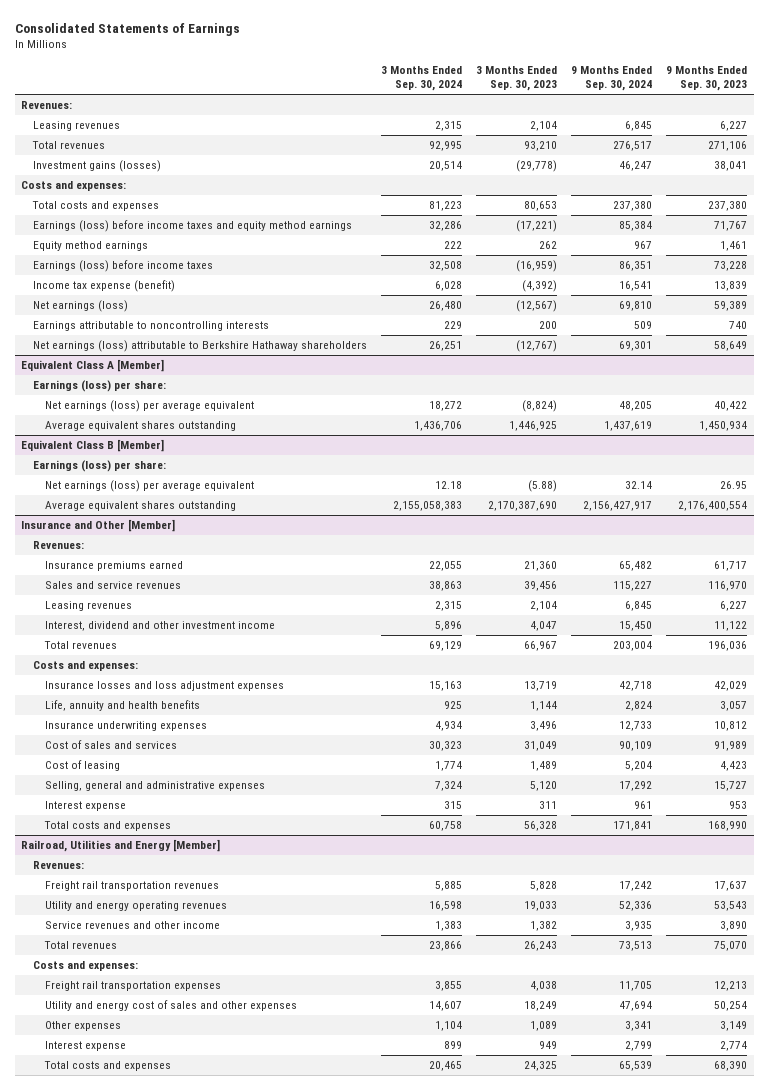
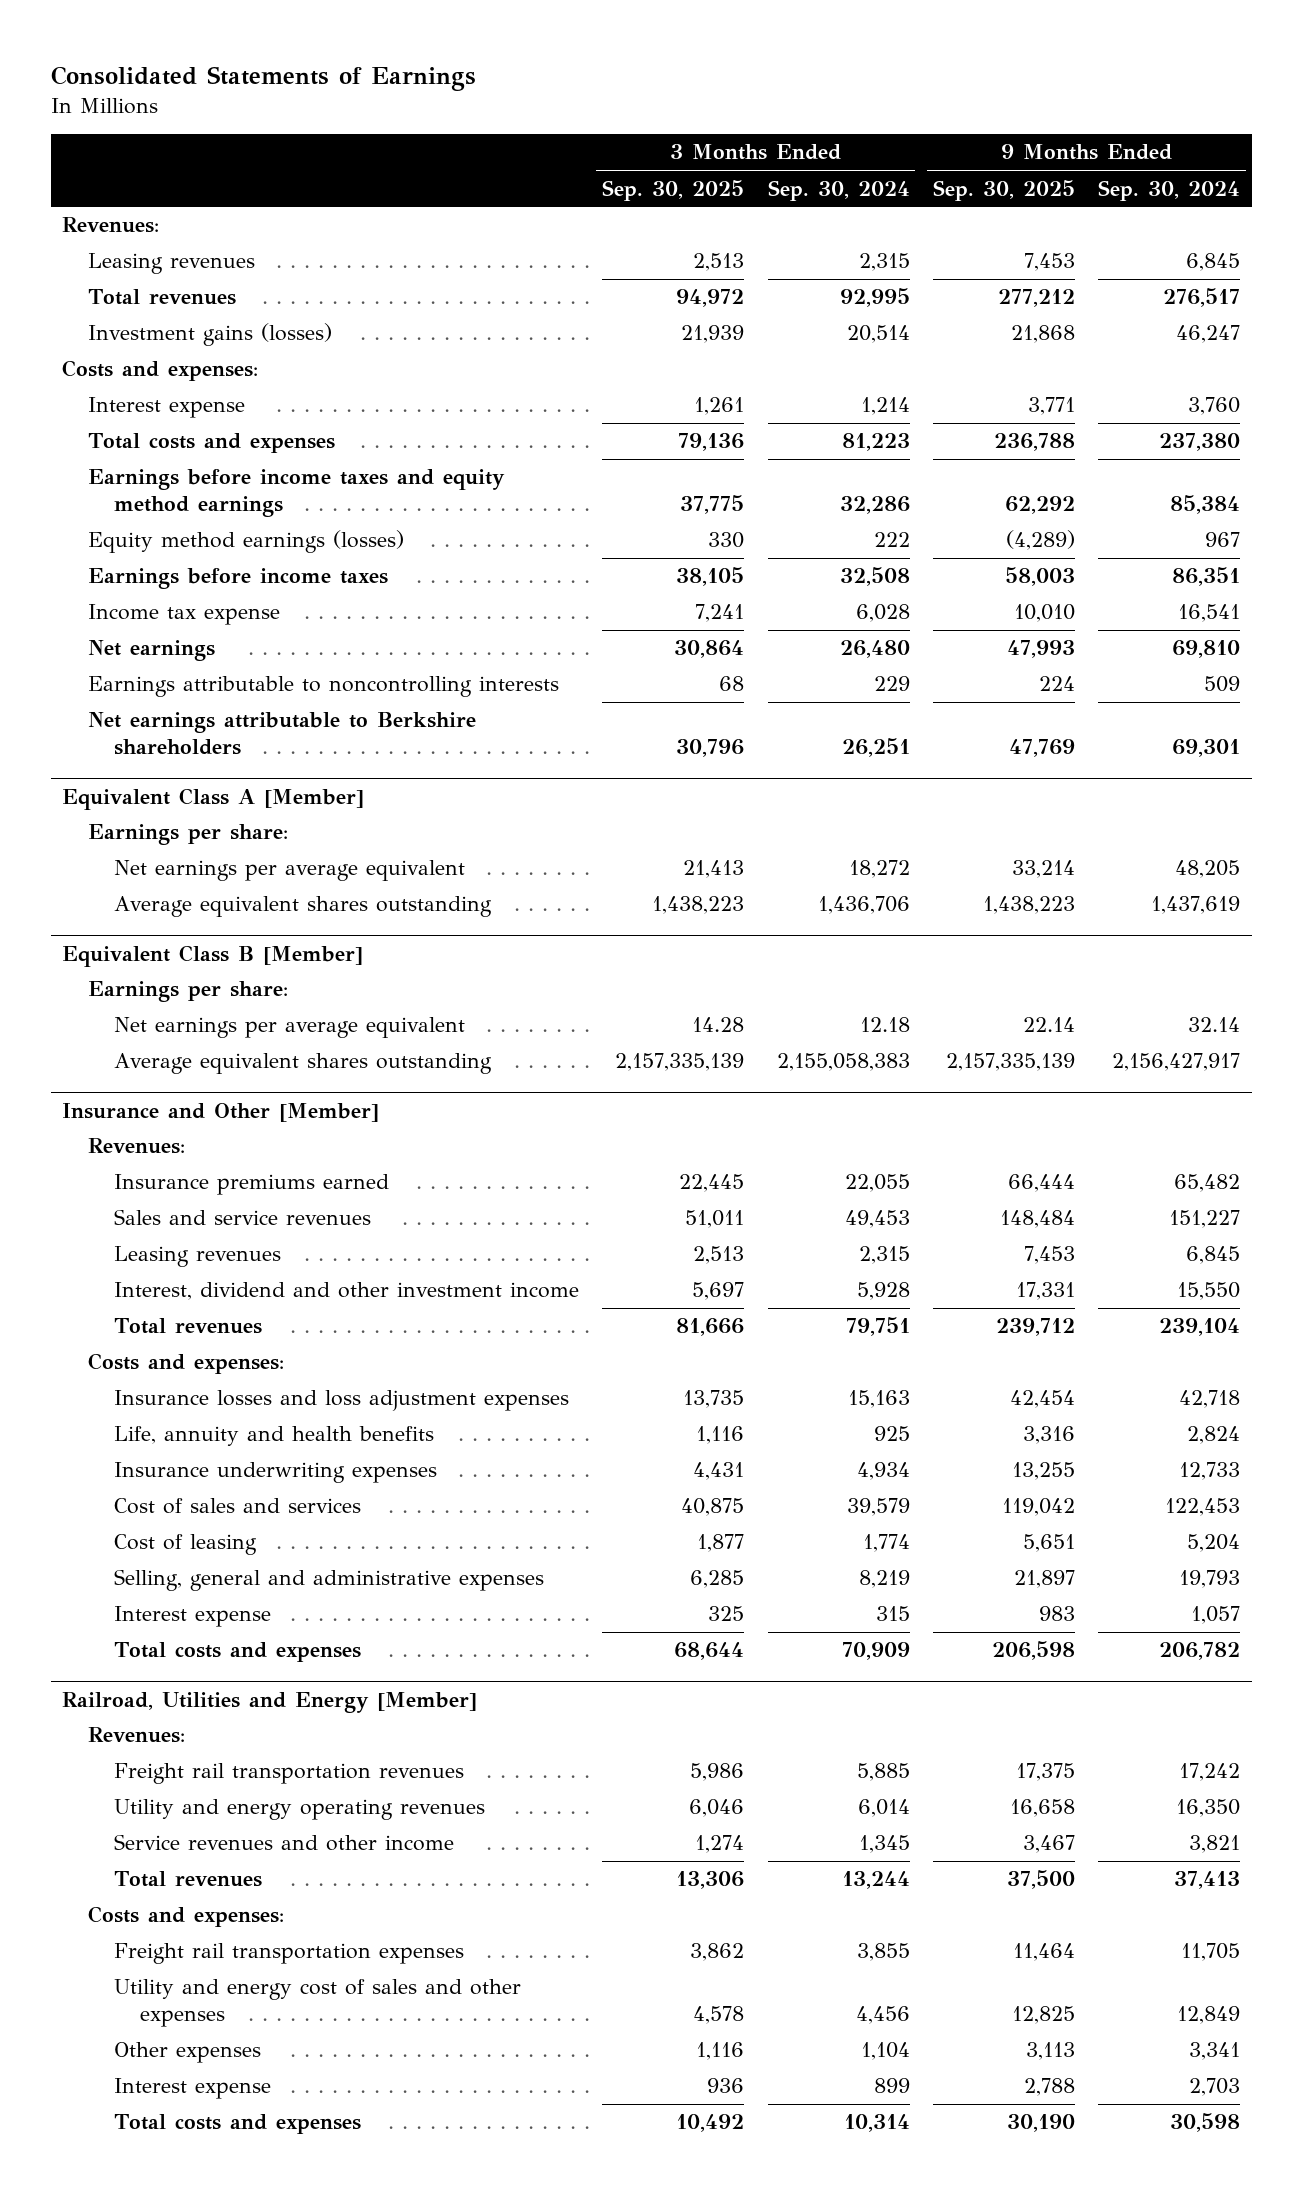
[476,66,558,92] 3 Months Ended Sep. 30, 2023 -> none
[665,66,747,92] 9 Months Ended Sep. 30, 2023 -> none
none -> [602,179,745,201] Sep. 30, 2025
none -> [932,179,1075,201] Sep. 30, 2025
none -> [88,397,246,419] Interest expense
[33,220,353,233] Earnings (loss) before income taxes and equity method earnings -> [88,469,506,518] Earnings before income taxes and equity method earnings
[33,241,149,252] Equity method earnings -> [88,530,405,554] Equity method earnings (losses)
[33,260,214,273] Earnings (loss) before income taxes -> [88,568,389,590] Earnings before income taxes
[33,280,176,293] Income tax expense (benefit) -> [88,604,281,626] Income tax expense
[33,300,129,313] Net earnings (loss) -> [88,640,216,662] Net earnings
[33,340,368,353] Net earnings (loss) attributable to Berkshire Hathaway shareholders -> [88,712,477,756] Net earnings attributable to Berkshire shareholders
[33,380,167,393] Earnings (loss) per share: -> [88,824,289,846] Earnings per share:
[45,400,255,413] Net earnings (loss) per average equivalent -> [113,860,465,882] Net earnings per average equivalent
[33,460,167,473] Earnings (loss) per share: -> [88,981,289,1003] Earnings per share:
[45,480,255,493] Net earnings (loss) per average equivalent -> [113,1017,465,1039] Net earnings per average equivalent
[429,581,463,592] 38,863 -> [844,1210,910,1229] 49,453
[612,581,652,592] 115,227 -> [1169,1210,1241,1229] 151,227
[435,621,463,632] 5,896 -> [856,1282,910,1301] 5,928
[618,621,652,632] 15,450 -> [1177,1282,1241,1301] 15,550
[429,641,463,652] 69,129 -> [845,1317,910,1337] 79,751
[612,641,652,652] 203,004 -> [1159,1318,1241,1337] 239,104
[429,741,463,752] 30,323 -> [846,1498,910,1517] 39,579
[618,741,652,752] 90,109 -> [1165,1498,1241,1517] 122,453
[435,781,463,792] 7,324 -> [858,1570,910,1589] 8,219
[618,781,652,792] 17,292 -> [1179,1570,1241,1589] 19,793
[633,801,652,810] 961 -> [1191,1606,1241,1625] 1,057
[429,821,463,832] 60,758 -> [841,1642,910,1661] 70,909
[612,821,652,832] 171,841 -> [1159,1642,1241,1661] 206,782
[429,901,463,912] 16,598 -> [857,1799,910,1818] 6,014
[618,901,652,912] 52,336 -> [1176,1799,1241,1818] 16,350
[435,921,463,932] 1,383 -> [858,1835,910,1854] 1,345
[624,921,652,932] 3,935 -> [1189,1835,1241,1854] 3,821
[429,941,463,952] 23,866 -> [841,1871,910,1890] 13,244
[618,941,652,952] 73,513 -> [1174,1871,1241,1890] 37,413
[429,1001,463,1012] 14,607 -> [855,2006,910,2025] 4,456
[618,1001,652,1012] 47,694 -> [1177,2006,1241,2025] 12,849
[624,1041,652,1052] 2,799 -> [1189,2078,1241,2097] 2,703
[429,1061,463,1072] 20,465 -> [843,2114,910,2133] 10,314
[618,1061,652,1072] 65,539 -> [1170,2113,1241,2133] 30,598

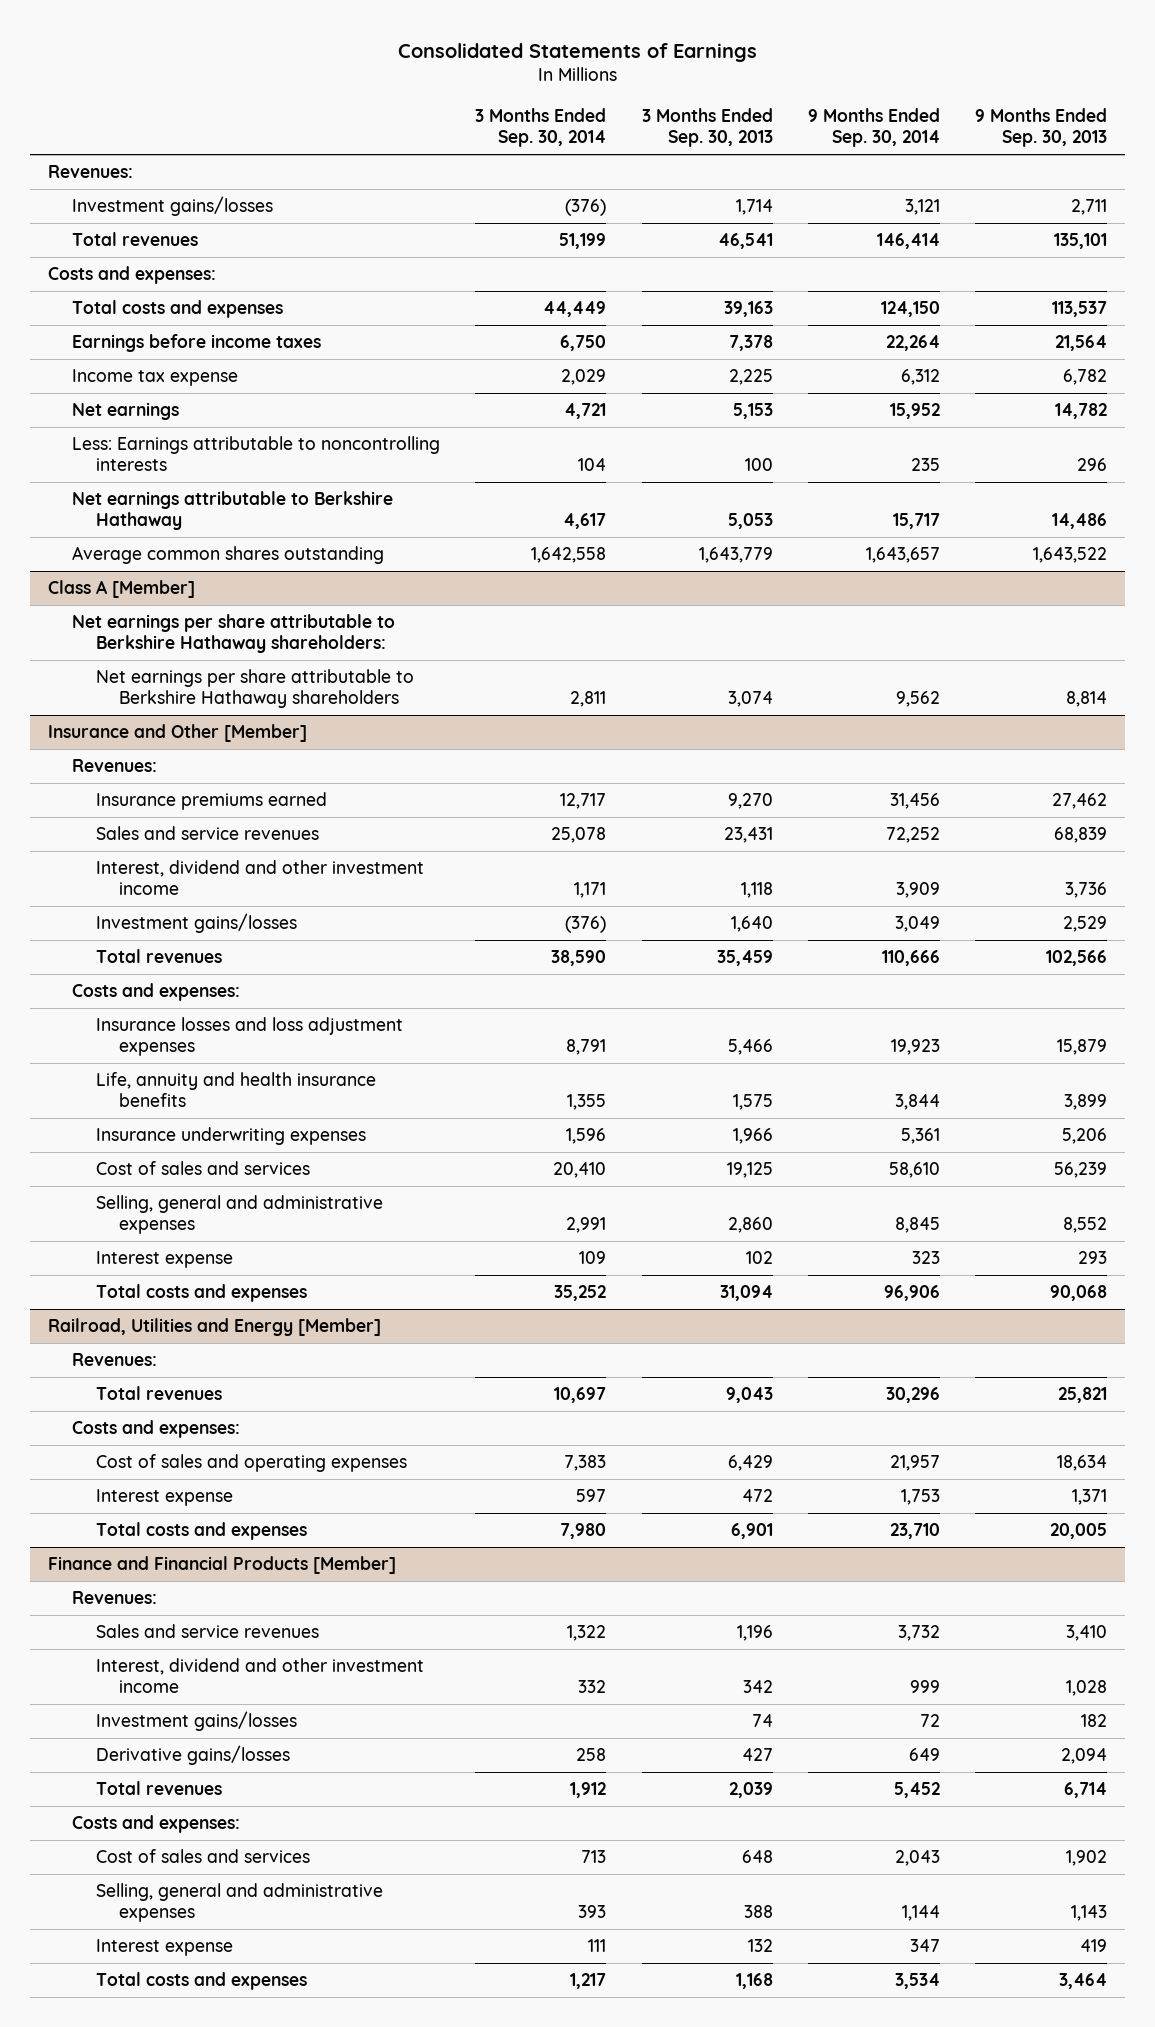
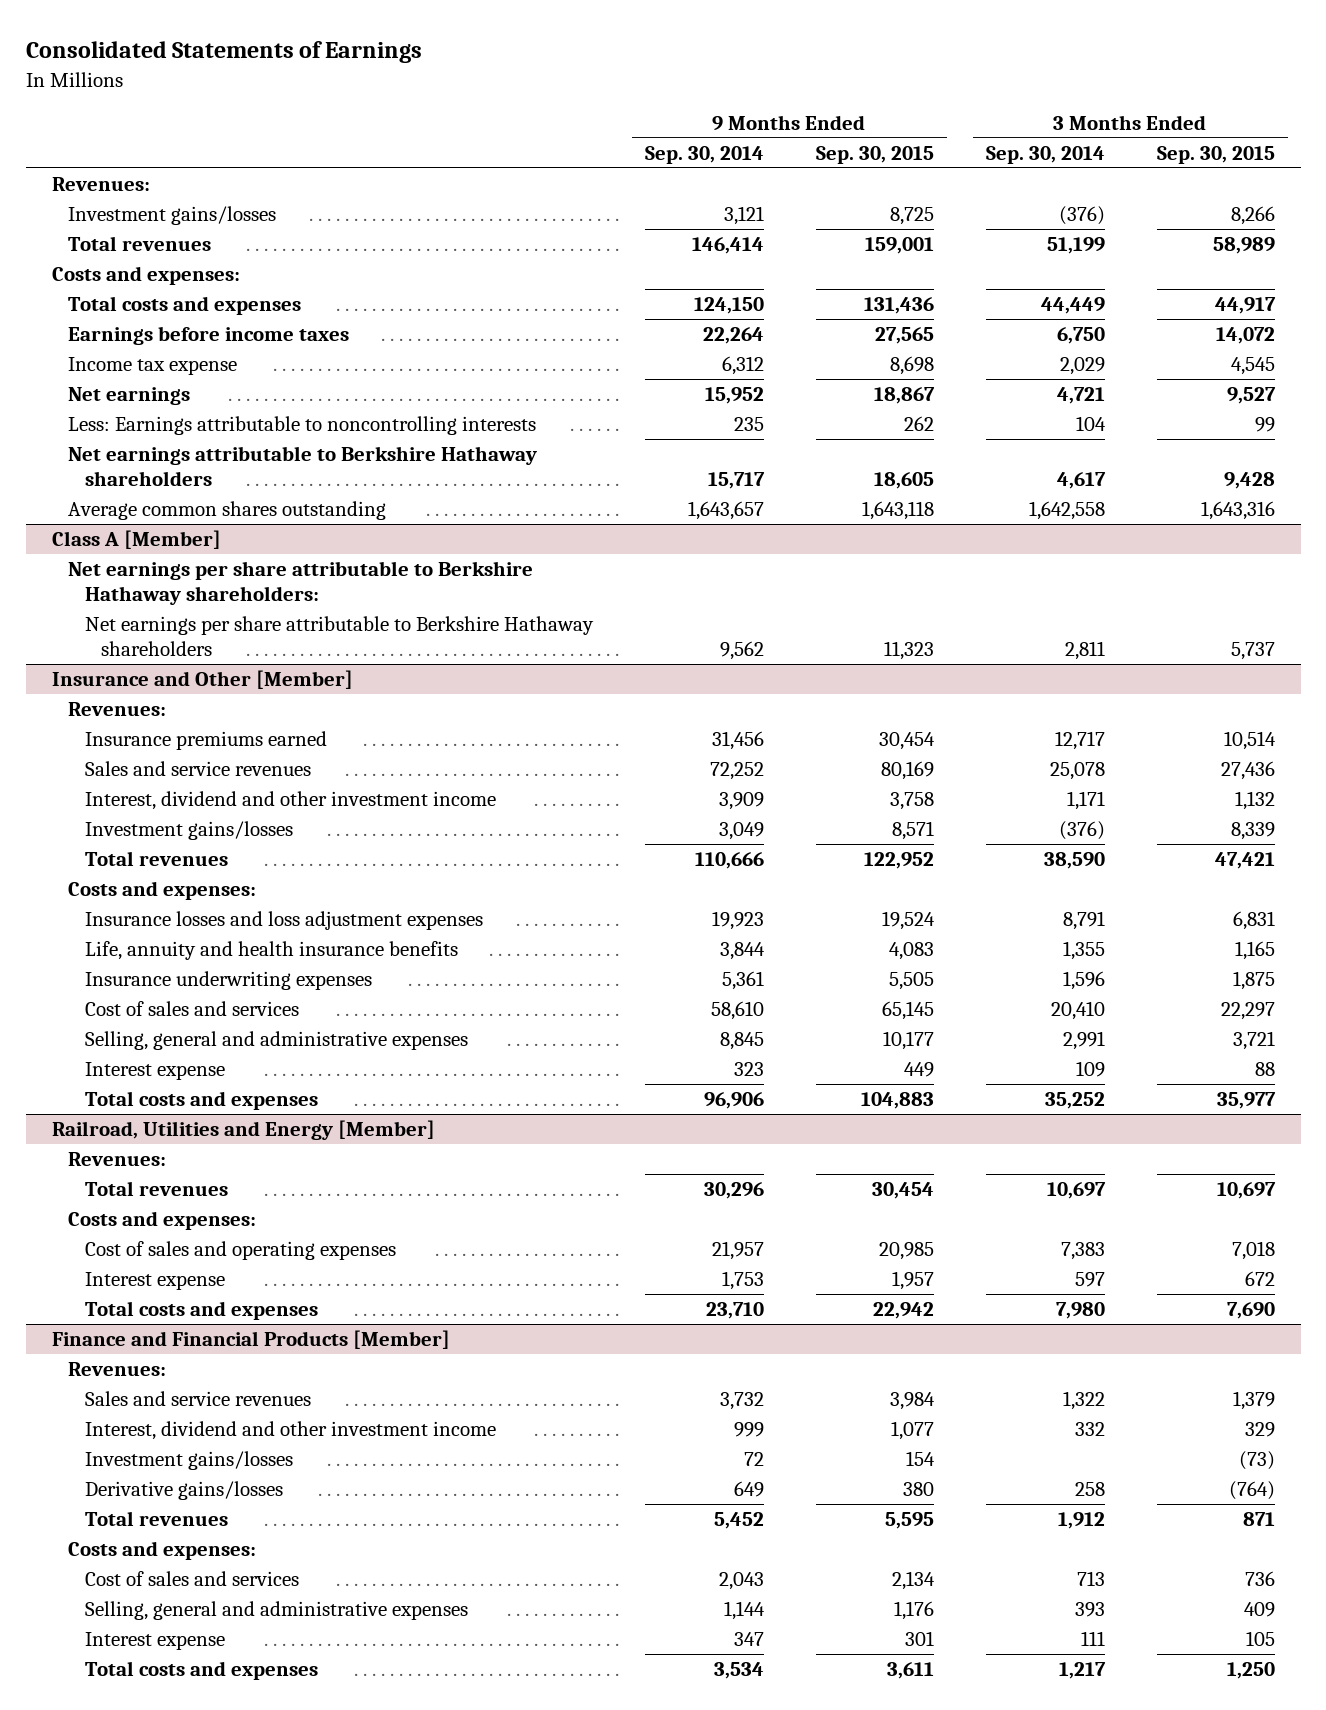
[641,108,773,148] 3 Months Ended Sep. 30, 2013 -> none
[975,108,1108,148] 9 Months Ended Sep. 30, 2013 -> none
none -> [815,145,934,164] Sep. 30, 2015
none -> [1156,145,1275,164] Sep. 30, 2015
[71,491,393,531] Net earnings attributable to Berkshire Hathaway -> [68,446,538,486] Net earnings attributable to Berkshire Hathaway shareholders

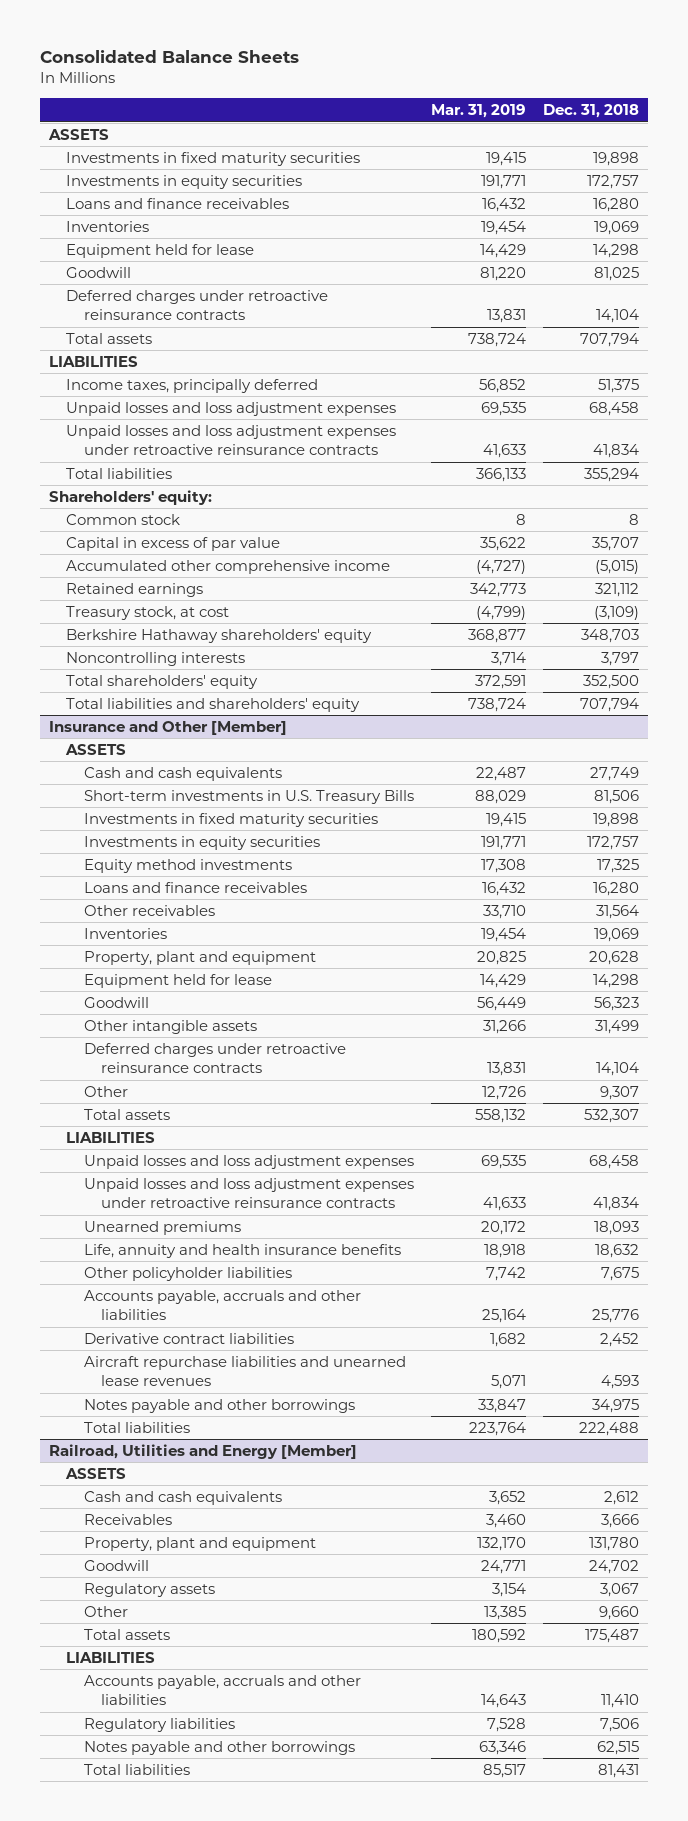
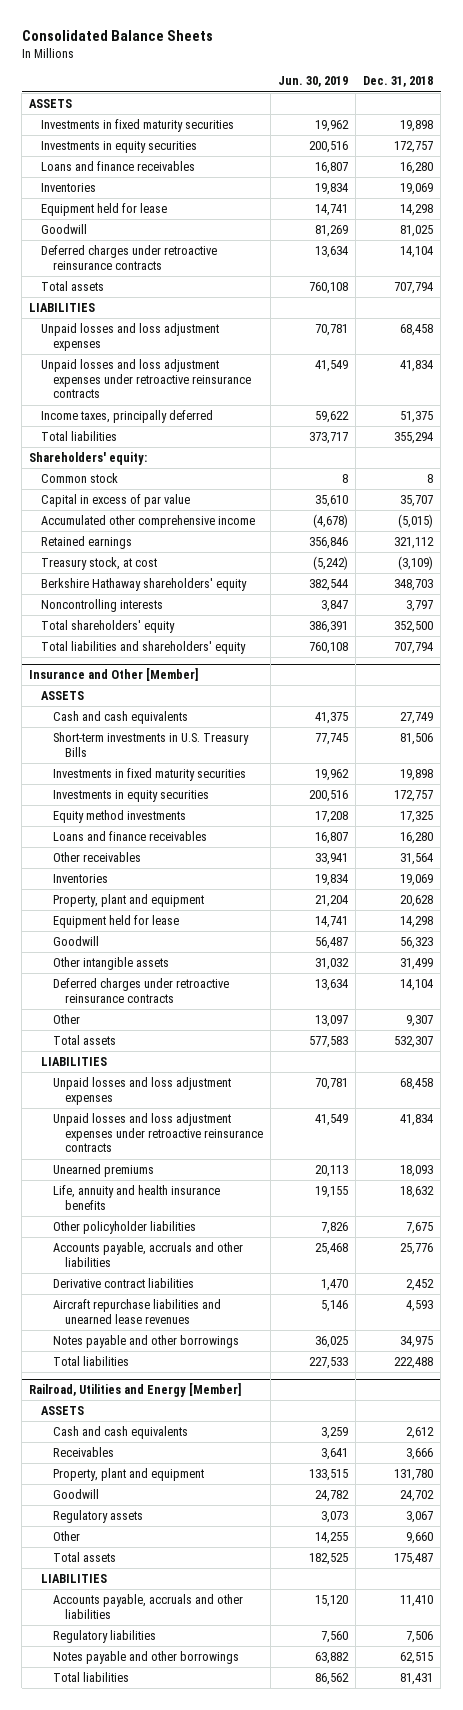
[431,104,527,119] Mar. 31, 2019 -> none
none -> [278,76,349,88] Jun. 30, 2019
[66,378,319,393] Income taxes, principally deferred -> [41,410,214,424] Income taxes, principally deferred

